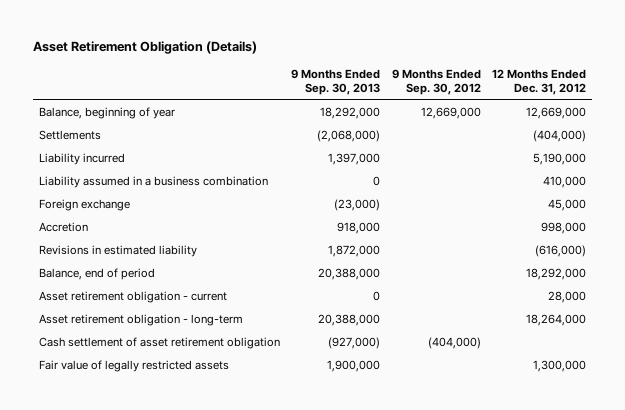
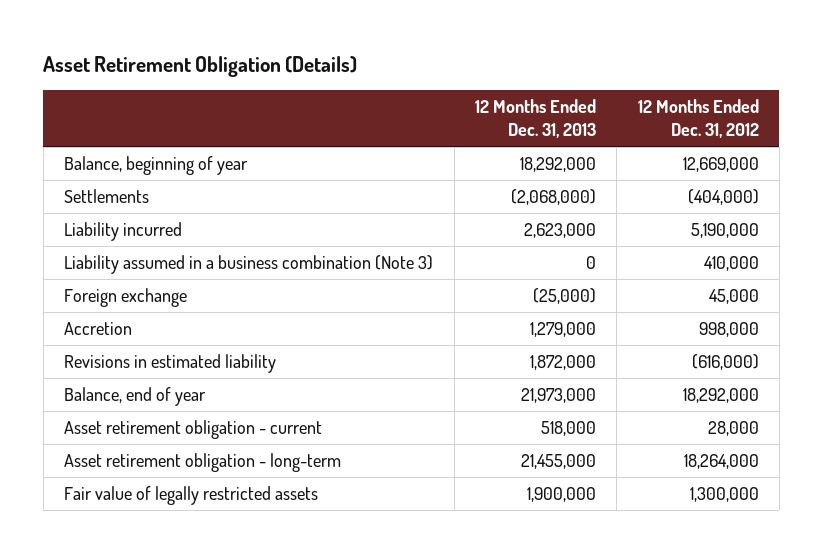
[291,68,381,96] 9 Months Ended Sep. 30, 2013 -> none
[391,68,481,96] 9 Months Ended Sep. 30, 2012 -> none
none -> [474,99,596,139] 12 Months Ended Dec. 31, 2013
[38,176,268,189] Liability assumed in a business combination -> [64,255,434,275] Liability assumed in a business combination (Note 3)
[38,268,155,281] Balance, end of period -> [64,387,207,407] Balance, end of year
[38,337,280,350] Cash settlement of asset retirement obligation -> none

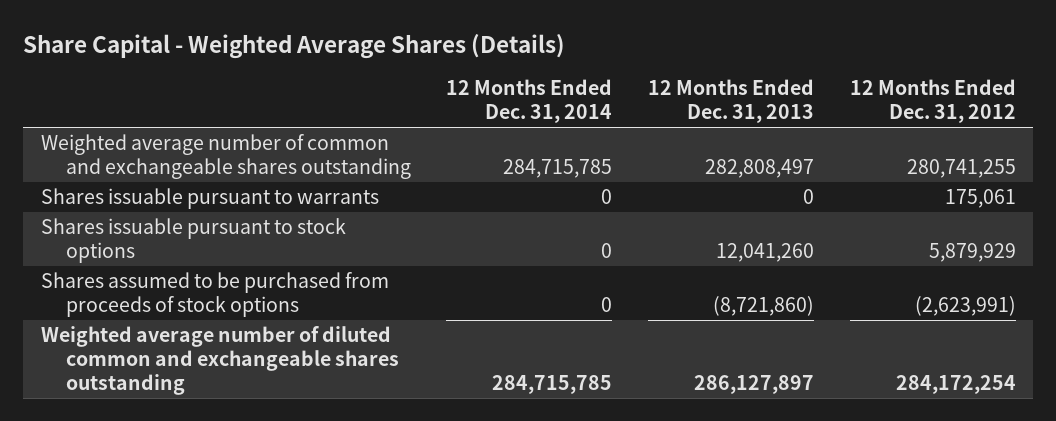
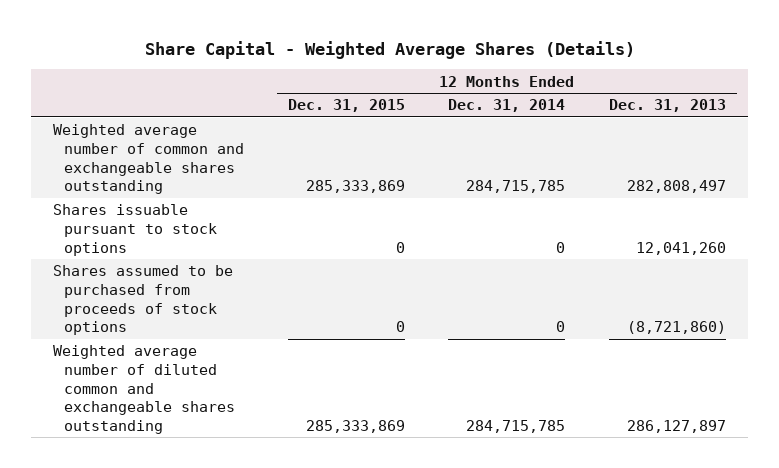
[849,79,1016,124] 12 Months Ended Dec. 31, 2012 -> none
none -> [287,99,405,113] Dec. 31, 2015
[40,188,379,210] Shares issuable pursuant to warrants -> none

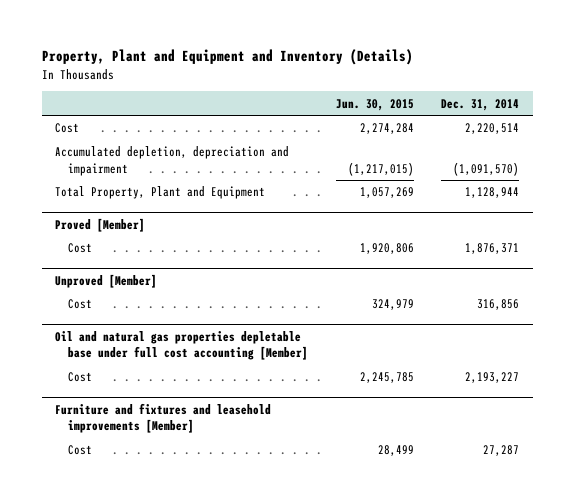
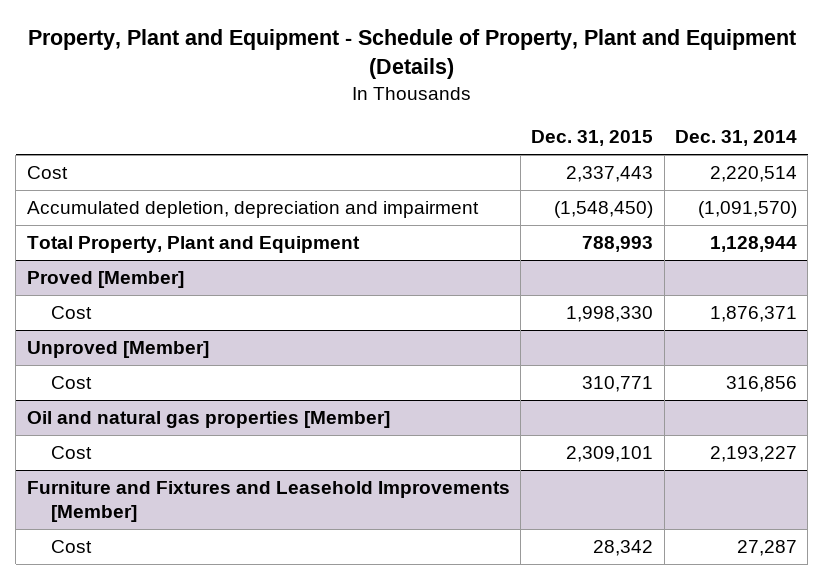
[41,49,413,66] Property, Plant and Equipment and Inventory (Details) -> [27,29,796,80] Property, Plant and Equipment - Schedule of Property, Plant and Equipment (Details)
[335,98,414,111] Jun. 30, 2015 -> none
none -> [531,130,654,147] Dec. 31, 2015
[55,330,308,361] Oil and natural gas properties depletable base under full cost accounting [Member] -> [26,411,390,429] Oil and natural gas properties [Member]
[55,402,272,434] Furniture and fixtures and leasehold improvements [Member] -> [26,481,510,522] Furniture and Fixtures and Leasehold Improvements [Member]

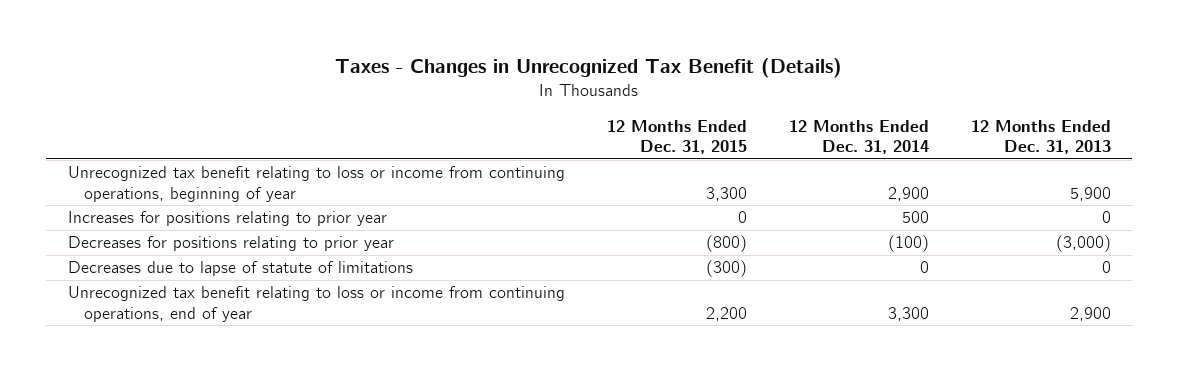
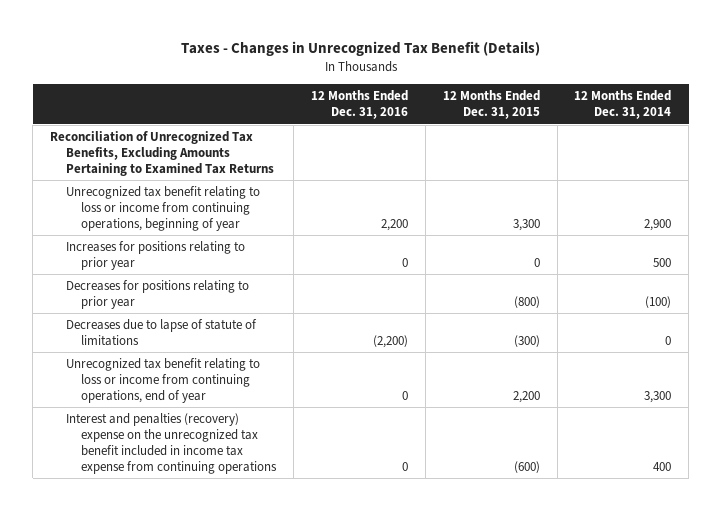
[970,119,1111,155] 12 Months Ended Dec. 31, 2013 -> none
none -> [310,90,408,120] 12 Months Ended Dec. 31, 2016
none -> [50,130,274,176] Reconciliation of Unrecognized Tax Benefits, Excluding Amounts Pertaining to Examined Tax Returns
none -> [65,412,277,474] Interest and penalties (recovery) expense on the unrecognized tax benefit included in income tax expense from continuing operations

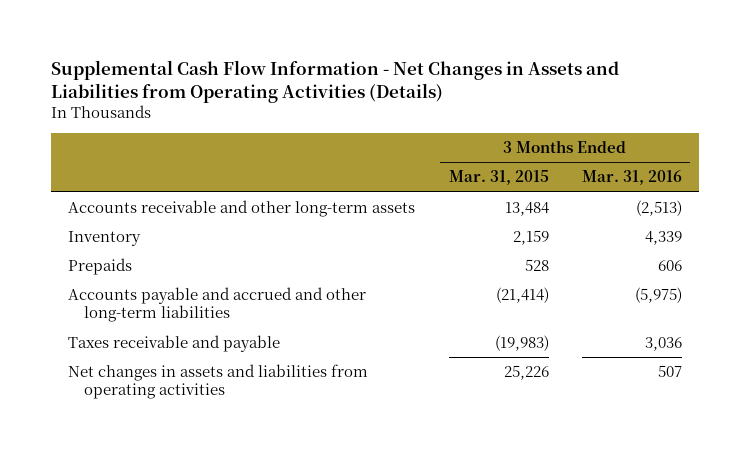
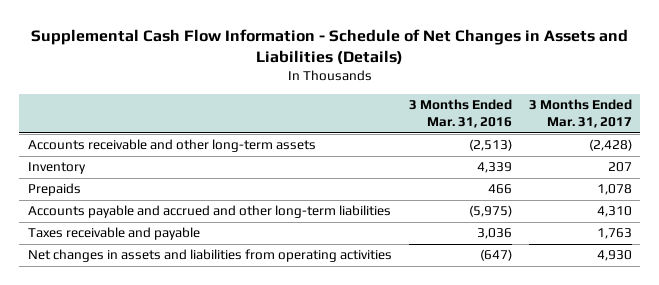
[51,59,620,103] Supplemental Cash Flow Information - Net Changes in Assets and Liabilities from Operating Activities (Details) -> [30,28,628,65] Supplemental Cash Flow Information - Schedule of Net Changes in Assets and Liabilities (Details)
[448,170,549,186] Mar. 31, 2015 -> none
none -> [528,99,632,129] 3 Months Ended Mar. 31, 2017
[657,260,682,272] 606 -> [487,184,512,195] 466
[657,365,682,378] 507 -> [479,249,512,262] (647)

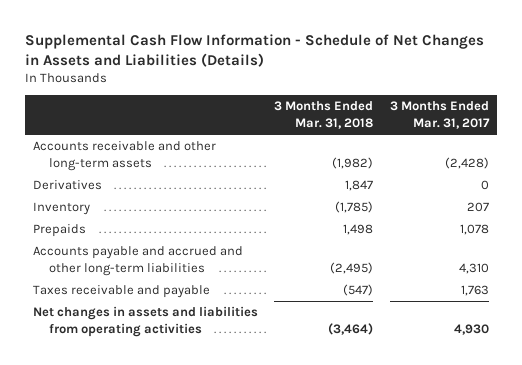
[408,99,512,129] 3 Months Ended Mar. 31, 2016 -> none
none -> [274,101,374,129] 3 Months Ended Mar. 31, 2018
none -> [32,180,102,191] Derivatives

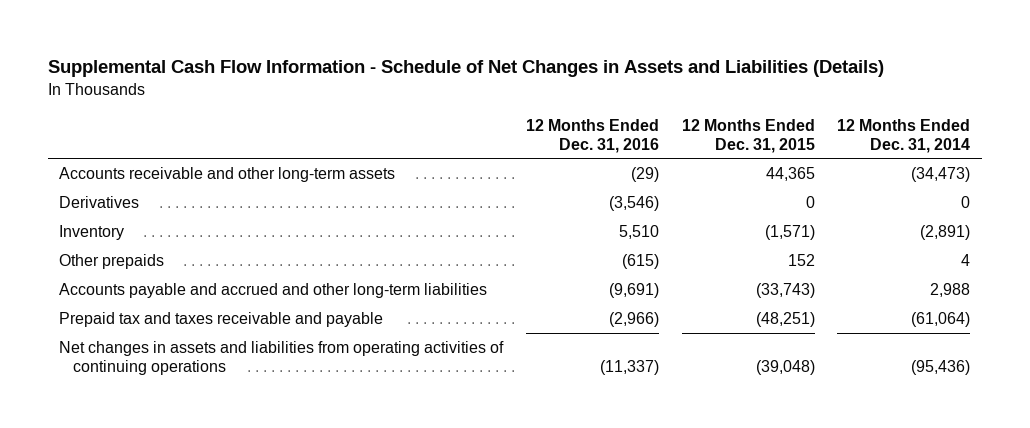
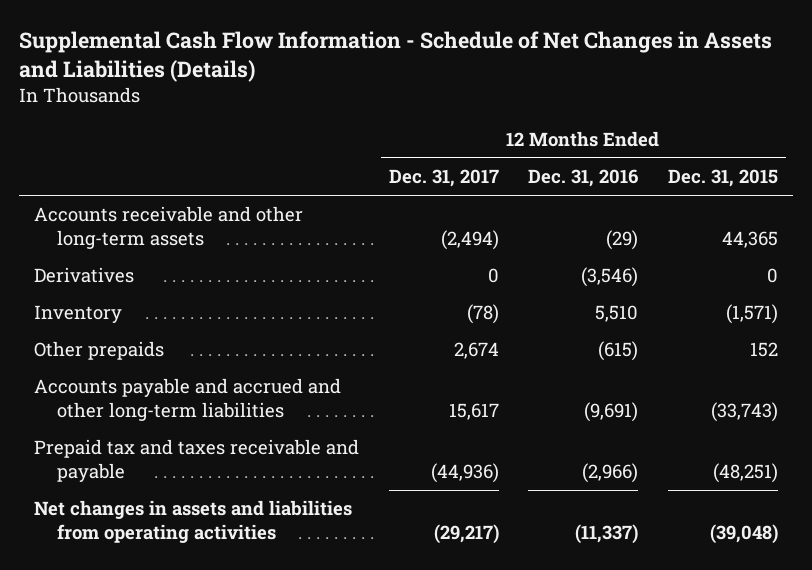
[837,118,971,153] 12 Months Ended Dec. 31, 2014 -> none
none -> [388,169,499,188] Dec. 31, 2017
[59,340,505,375] Net changes in assets and liabilities from operating activities of continuing operations -> [33,500,352,543] Net changes in assets and liabilities from operating activities

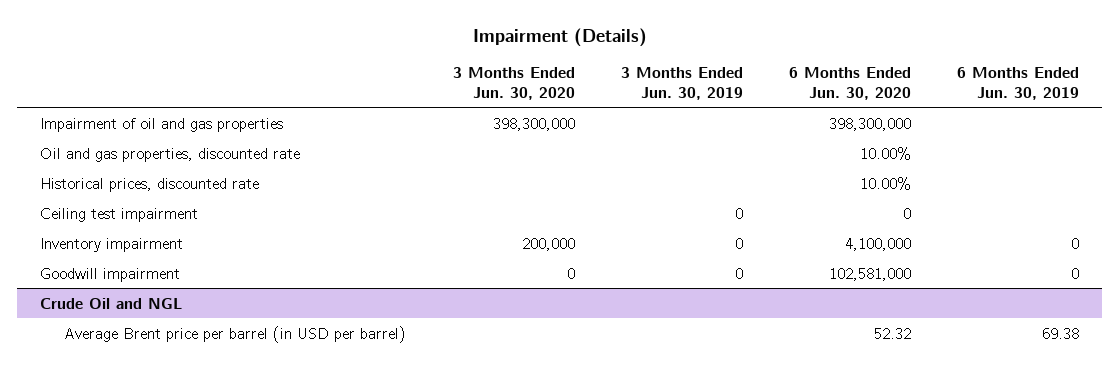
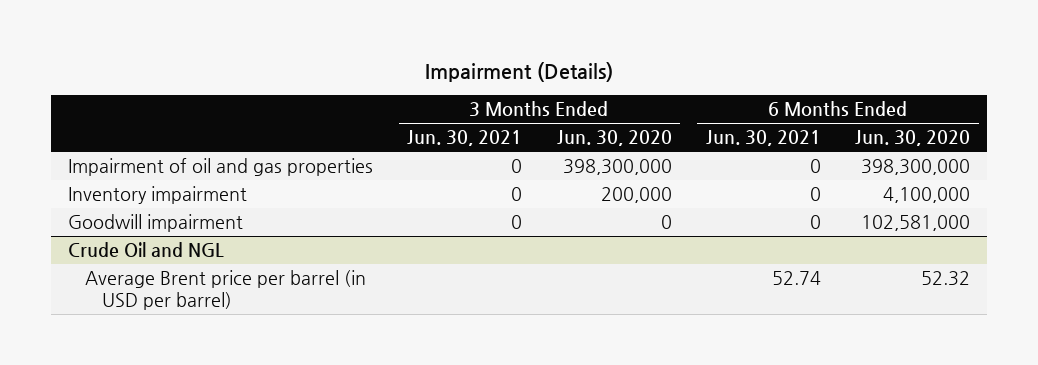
[620,67,743,100] 3 Months Ended Jun. 30, 2019 -> none
[957,67,1080,100] 6 Months Ended Jun. 30, 2019 -> none
none -> [407,130,523,147] Jun. 30, 2021
none -> [705,130,821,147] Jun. 30, 2021
[40,147,301,162] Oil and gas properties, discounted rate -> none
[40,177,260,192] Historical prices, discounted rate -> none
[40,207,199,222] Ceiling test impairment -> none

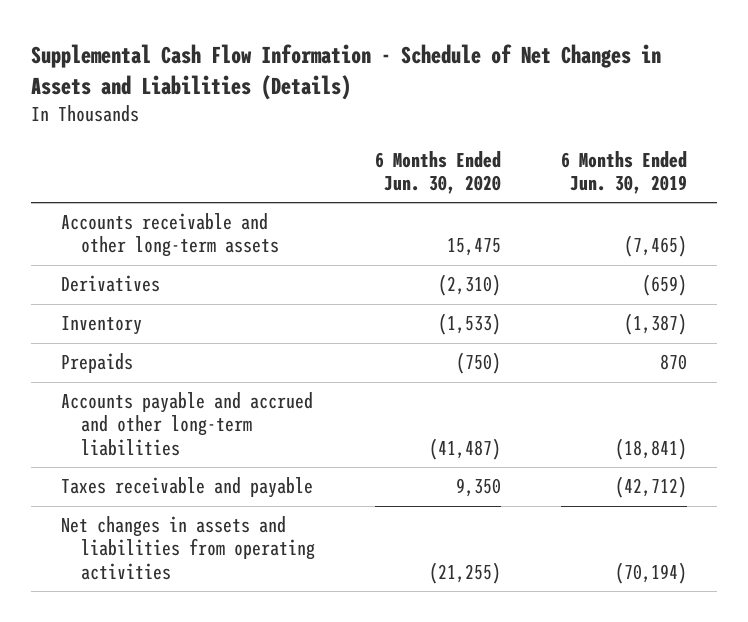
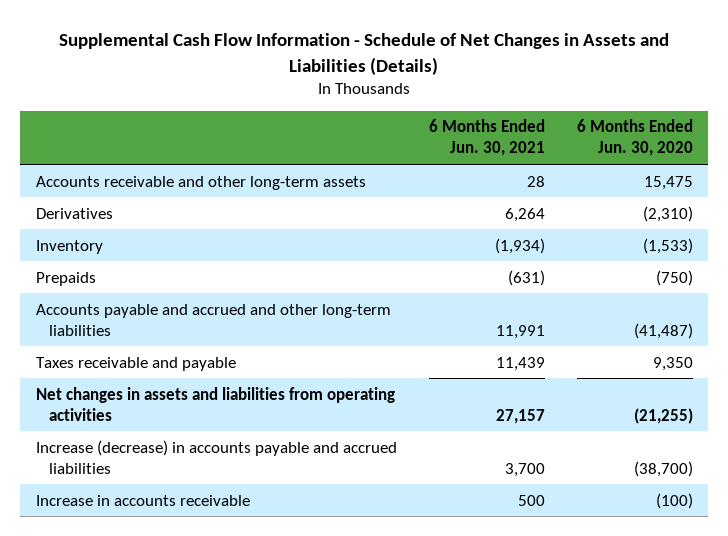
[561,150,688,195] 6 Months Ended Jun. 30, 2019 -> none
none -> [428,119,545,157] 6 Months Ended Jun. 30, 2021
none -> [35,439,397,474] Increase (decrease) in accounts payable and accrued liabilities
none -> [35,494,250,506] Increase in accounts receivable

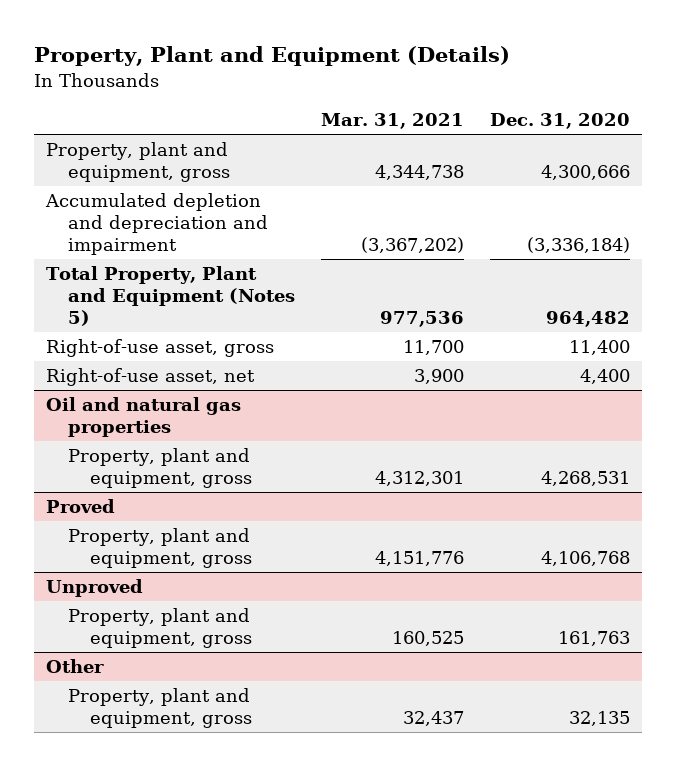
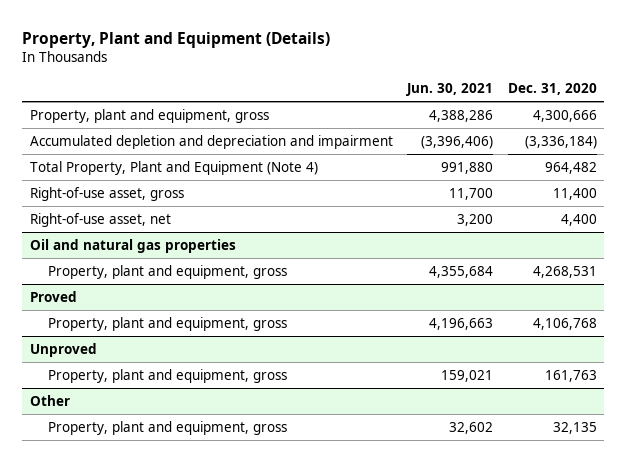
[320,113,464,130] Mar. 31, 2021 -> none
none -> [406,83,494,97] Jun. 30, 2021
[46,266,296,326] Total Property, Plant and Equipment (Notes 5) -> [29,160,318,175] Total Property, Plant and Equipment (Note 4)

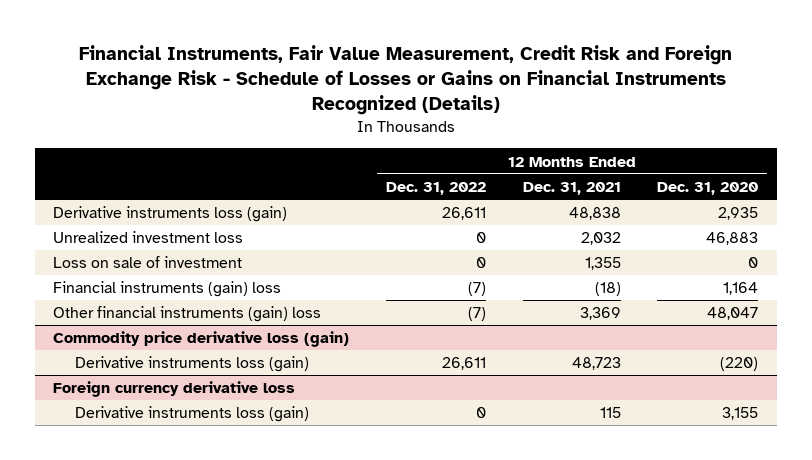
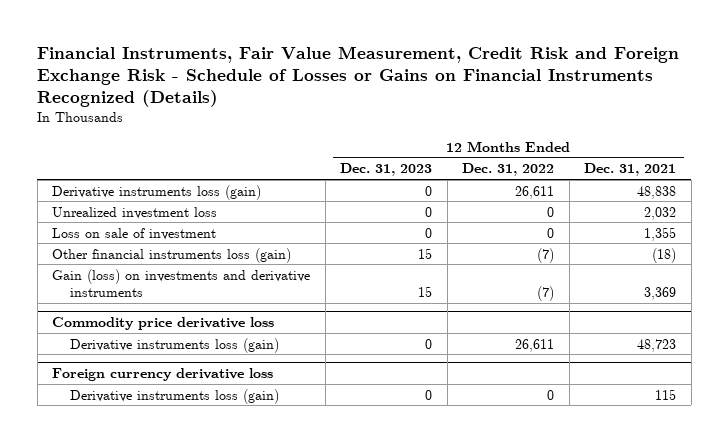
[657,182,759,196] Dec. 31, 2020 -> none
none -> [340,163,433,177] Dec. 31, 2023
[53,281,282,298] Financial instruments (gain) loss -> [52,247,292,263] Other financial instruments loss (gain)
[53,306,322,323] Other financial instruments (gain) loss -> [52,268,311,297] Gain (loss) on investments and derivative instruments
[53,331,350,348] Commodity price derivative loss (gain) -> [52,317,275,331] Commodity price derivative loss

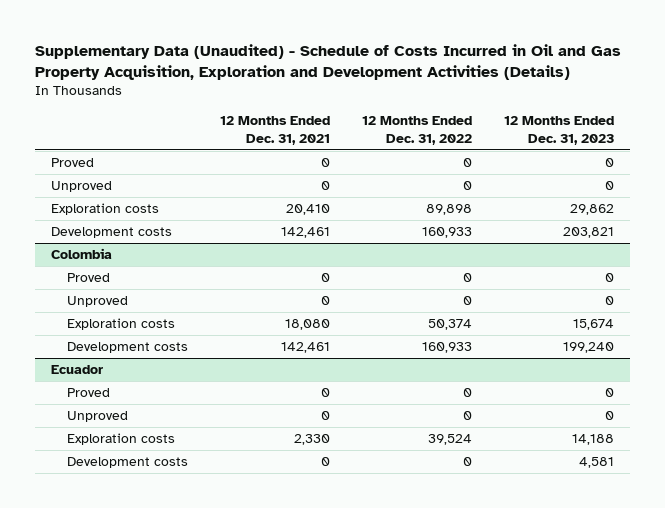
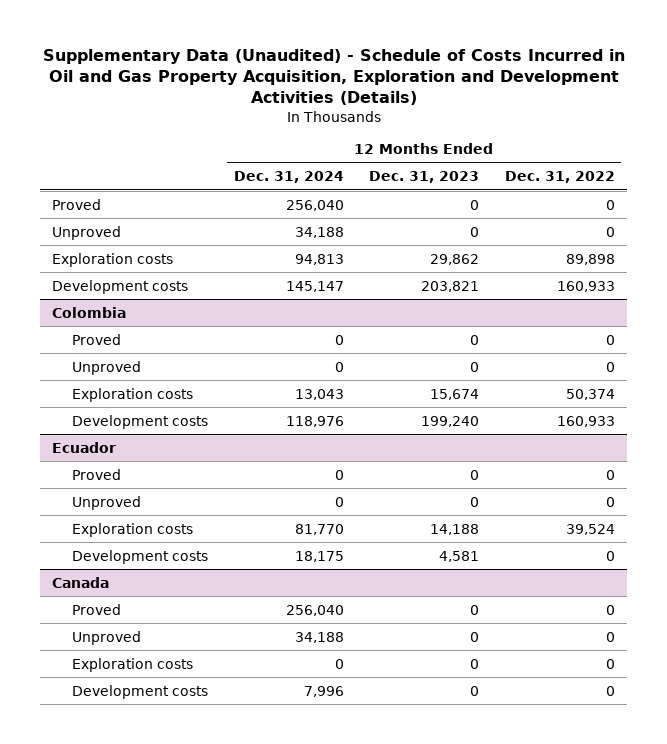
[219,116,330,145] 12 Months Ended Dec. 31, 2021 -> none
none -> [233,171,344,184] Dec. 31, 2024
none -> [52,576,110,588] Canada
none -> [72,603,122,615] Proved
none -> [72,630,142,645] Unproved
none -> [72,657,194,672] Exploration costs
none -> [72,684,209,699] Development costs

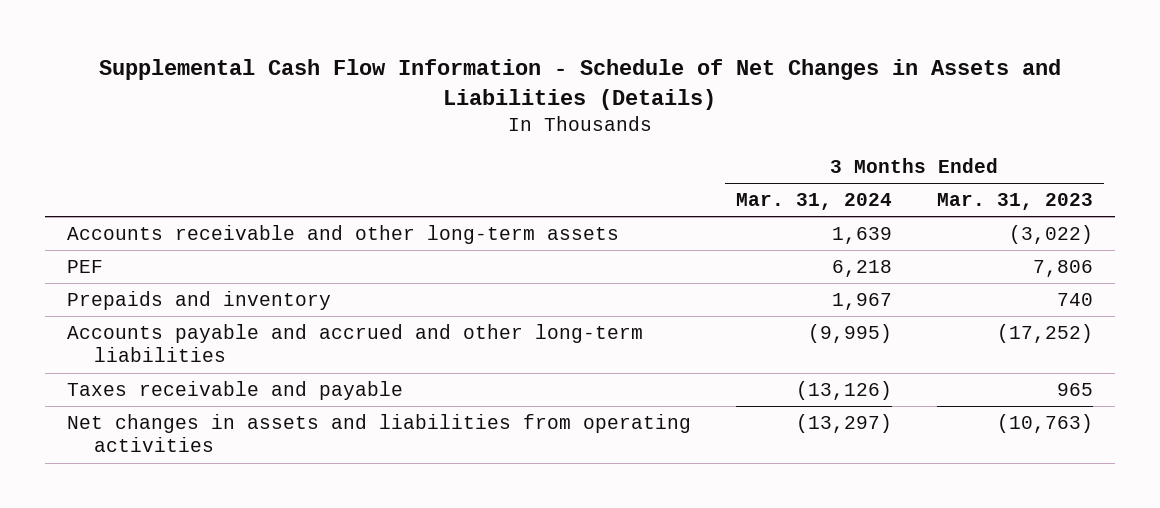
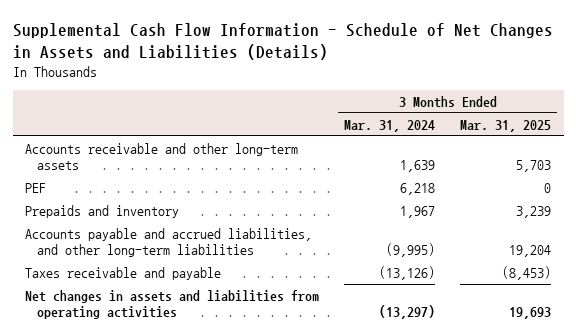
[936,193,1093,211] Mar. 31, 2023 -> none
none -> [460,119,552,132] Mar. 31, 2025
[66,323,643,363] Accounts payable and accrued and other long-term liabilities -> [25,227,313,258] Accounts payable and accrued liabilities, and other long-term liabilities

